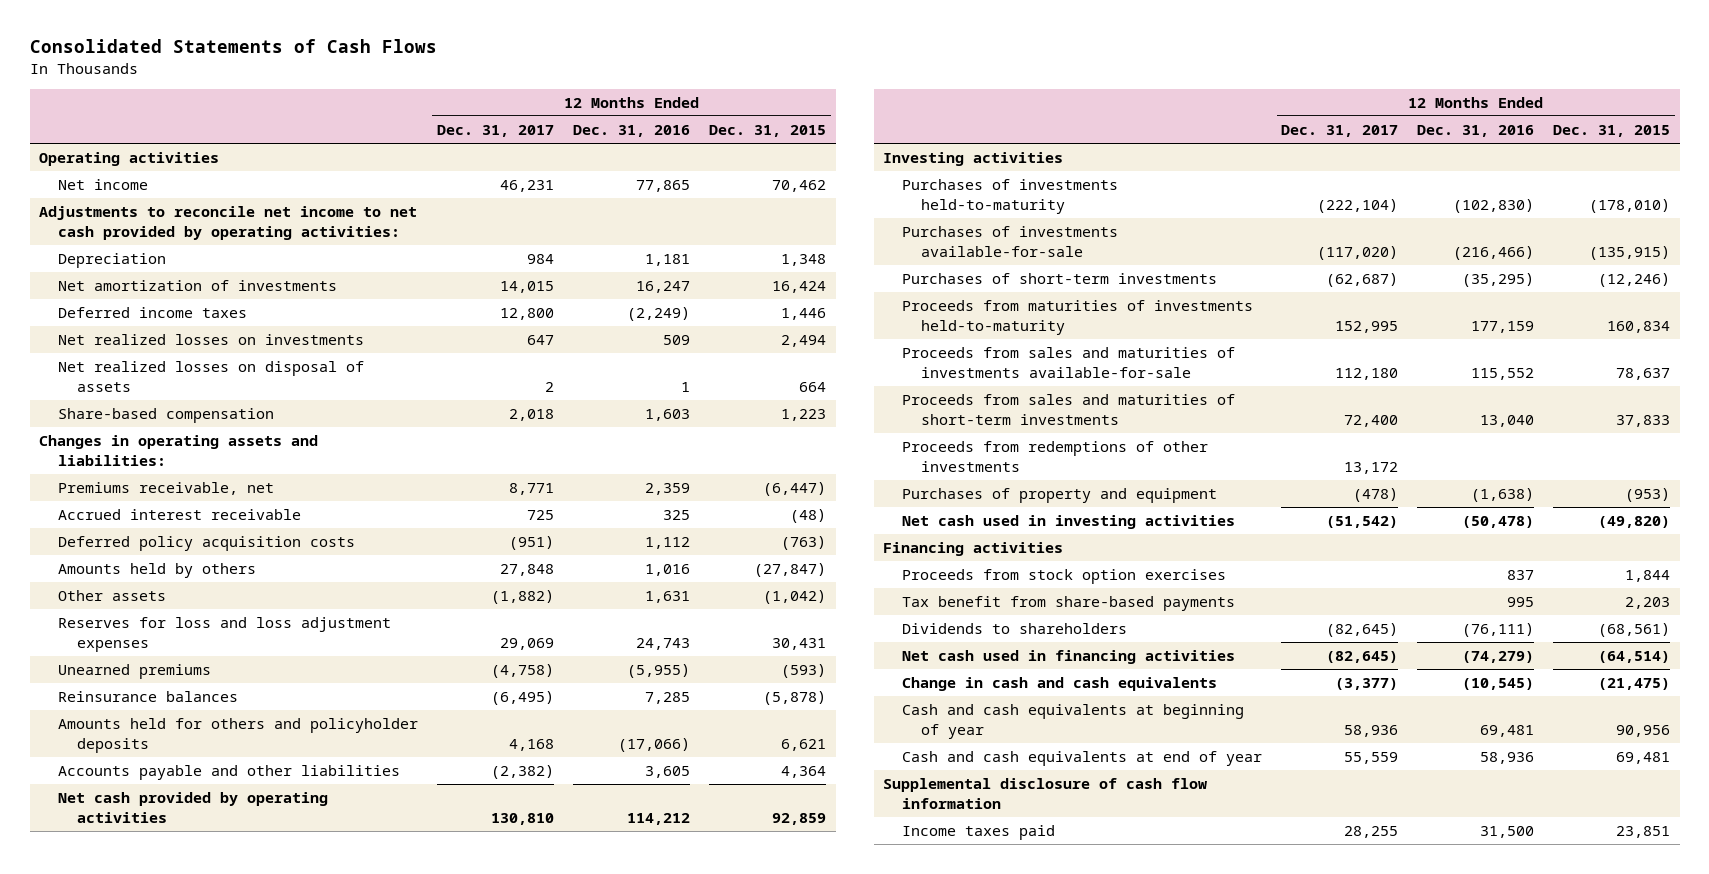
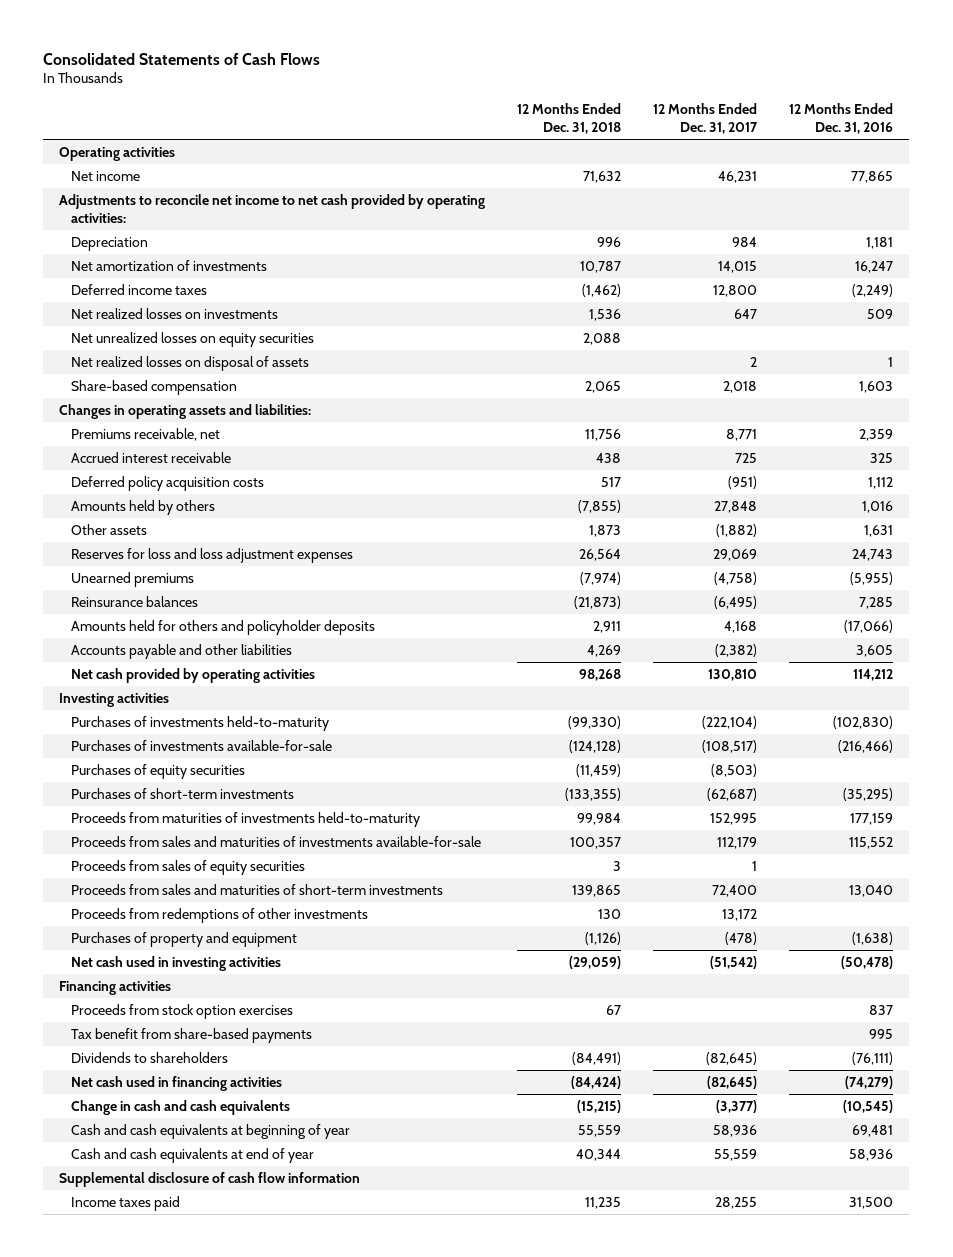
[709,125,827,138] Dec. 31, 2015 -> none
none -> [517,103,622,135] 12 Months Ended Dec. 31, 2018
none -> [71,331,315,347] Net unrealized losses on equity securities
[1317,245,1399,260] (117,020) -> [702,739,758,753] (108,517)
none -> [71,763,246,779] Purchases of equity securities
[1335,367,1399,380] 112,180 -> [717,836,758,849] 112,179
none -> [71,859,306,875] Proceeds from sales of equity securities

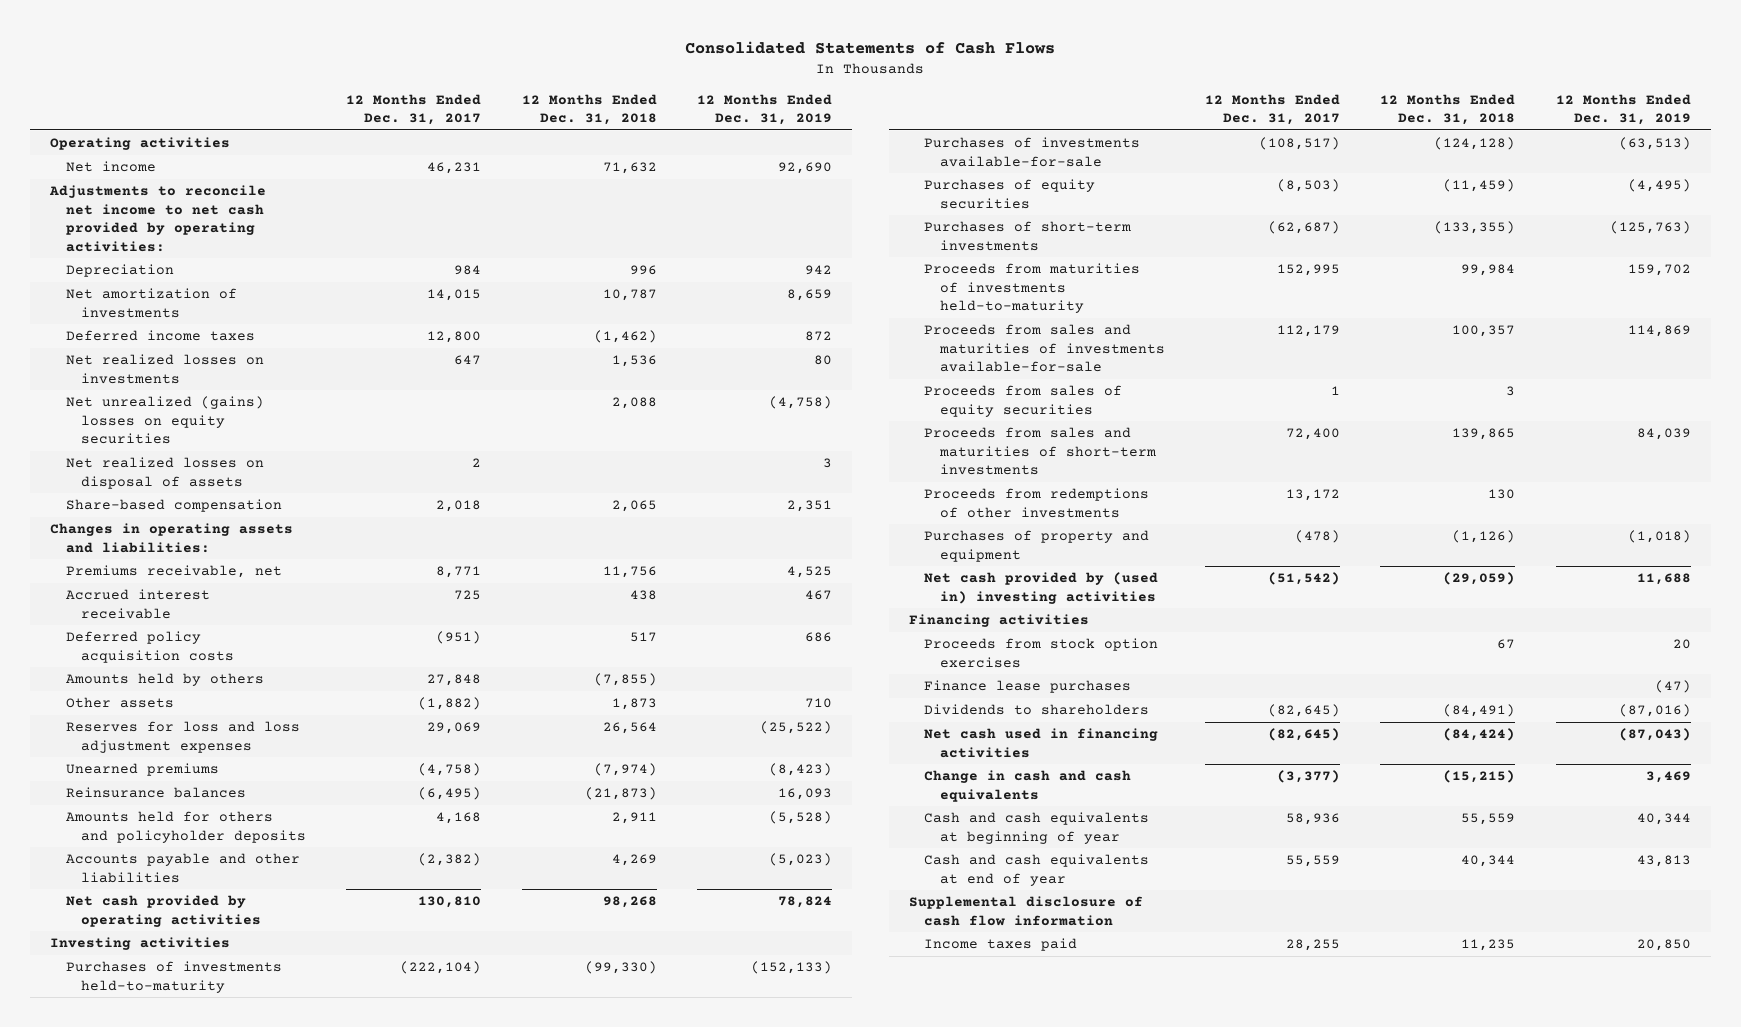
[789,103,894,135] 12 Months Ended Dec. 31, 2016 -> none
none -> [696,93,832,126] 12 Months Ended Dec. 31, 2019
[71,331,315,347] Net unrealized losses on equity securities -> [65,396,264,445] Net unrealized (gains) losses on equity securities
[71,955,282,971] Net cash used in investing activities -> [924,572,1159,604] Net cash provided by (used in) investing activities
[71,1027,313,1043] Tax benefit from share-based payments -> none
none -> [924,680,1132,694] Finance lease purchases

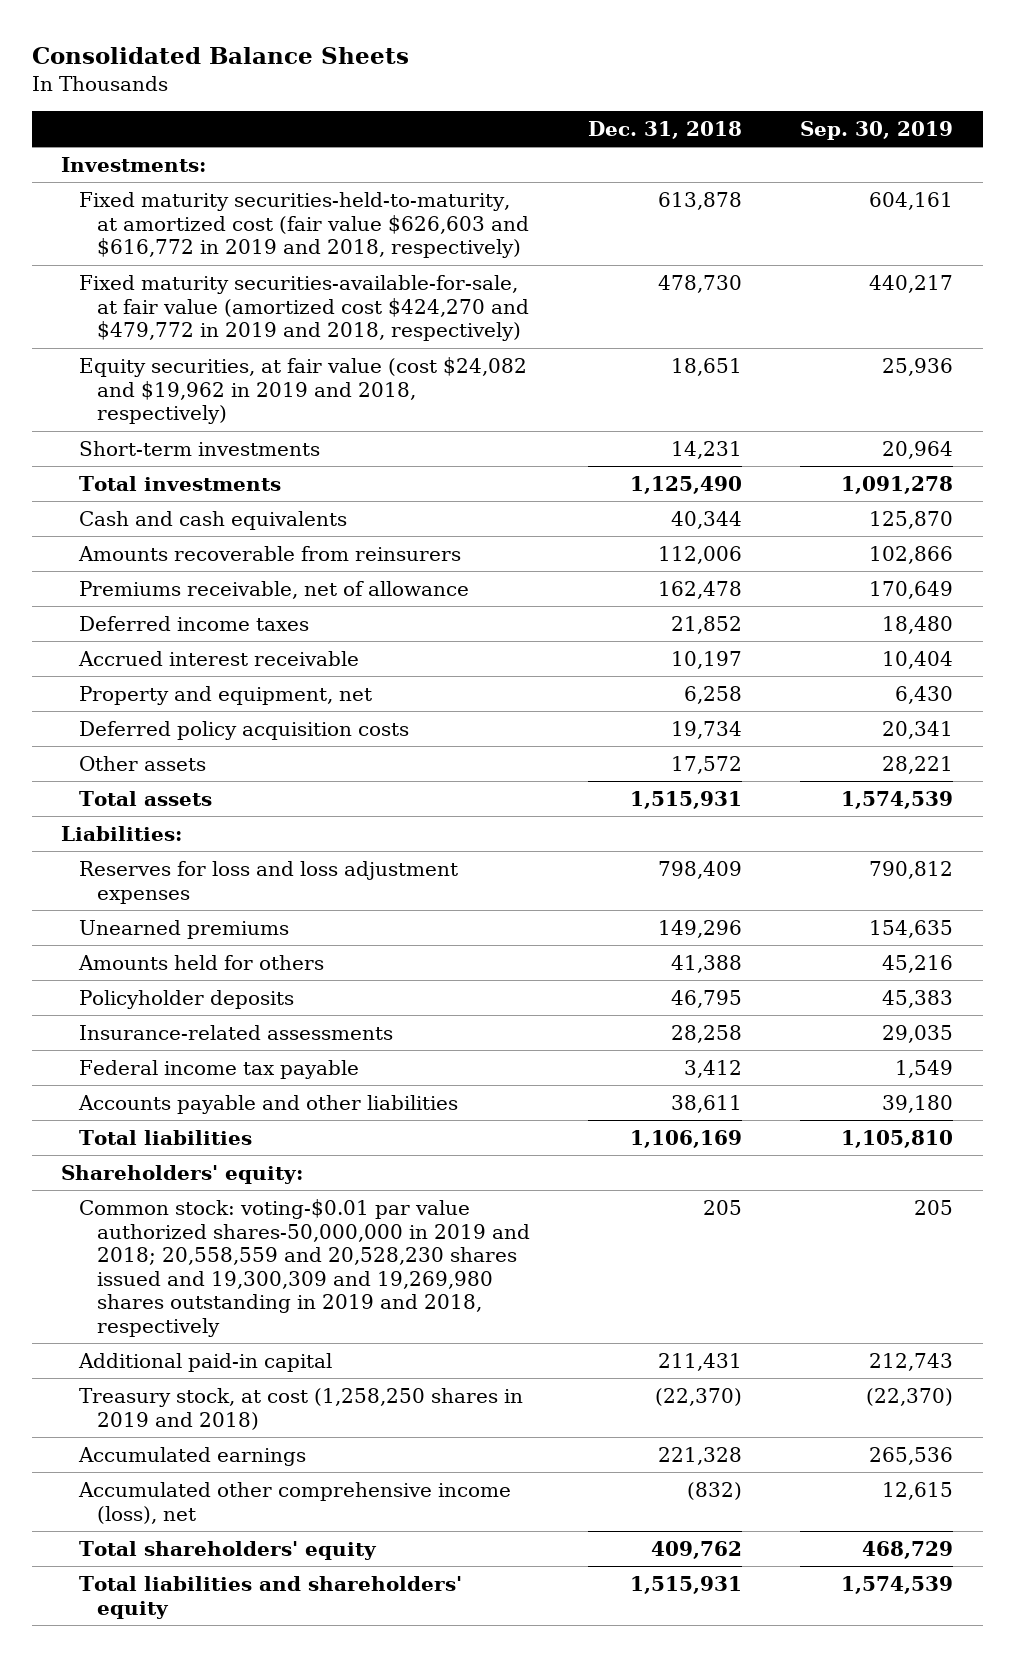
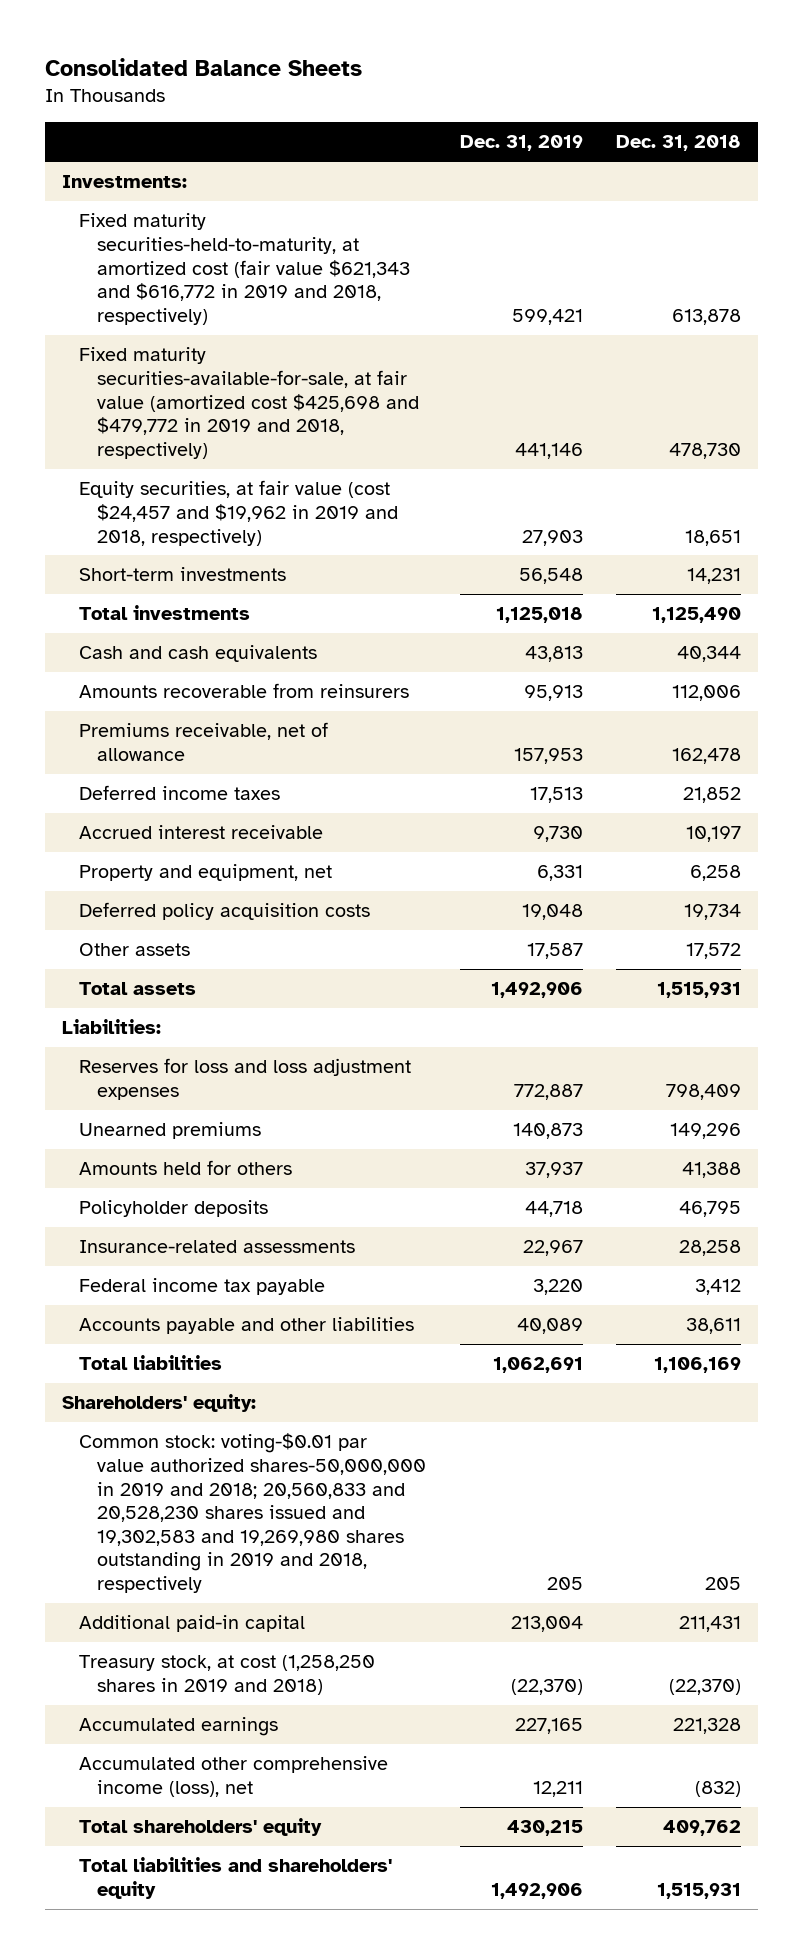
[800,121,954,141] Sep. 30, 2019 -> none
none -> [459,135,583,152] Dec. 31, 2019
[79,192,529,259] Fixed maturity securities-held-to-maturity, at amortized cost (fair value $626,603 and $616,772 in 2019 and 2018, respectively) -> [79,213,411,325] Fixed maturity securities-held-to-maturity, at amortized cost (fair value $621,343 and $616,772 in 2019 and 2018, respectively)
[79,275,529,342] Fixed maturity securities-available-for-sale, at fair value (amortized cost $424,270 and $479,772 in 2019 and 2018, respectively) -> [79,347,420,459] Fixed maturity securities-available-for-sale, at fair value (amortized cost $425,698 and $479,772 in 2019 and 2018, respectively)
[79,357,528,425] Equity securities, at fair value (cost $24,082 and $19,962 in 2019 and 2018, respectively) -> [79,480,399,546] Equity securities, at fair value (cost $24,457 and $19,962 in 2019 and 2018, respectively)
[79,1199,530,1338] Common stock: voting-$0.01 par value authorized shares-50,000,000 in 2019 and 2018; 20,558,559 and 20,528,230 shares issued and 19,300,309 and 19,269,980 shares outstanding in 2019 and 2018, respectively -> [79,1433,427,1594] Common stock: voting-$0.01 par value authorized shares-50,000,000 in 2019 and 2018; 20,560,833 and 20,528,230 shares issued and 19,302,583 and 19,269,980 shares outstanding in 2019 and 2018, respectively

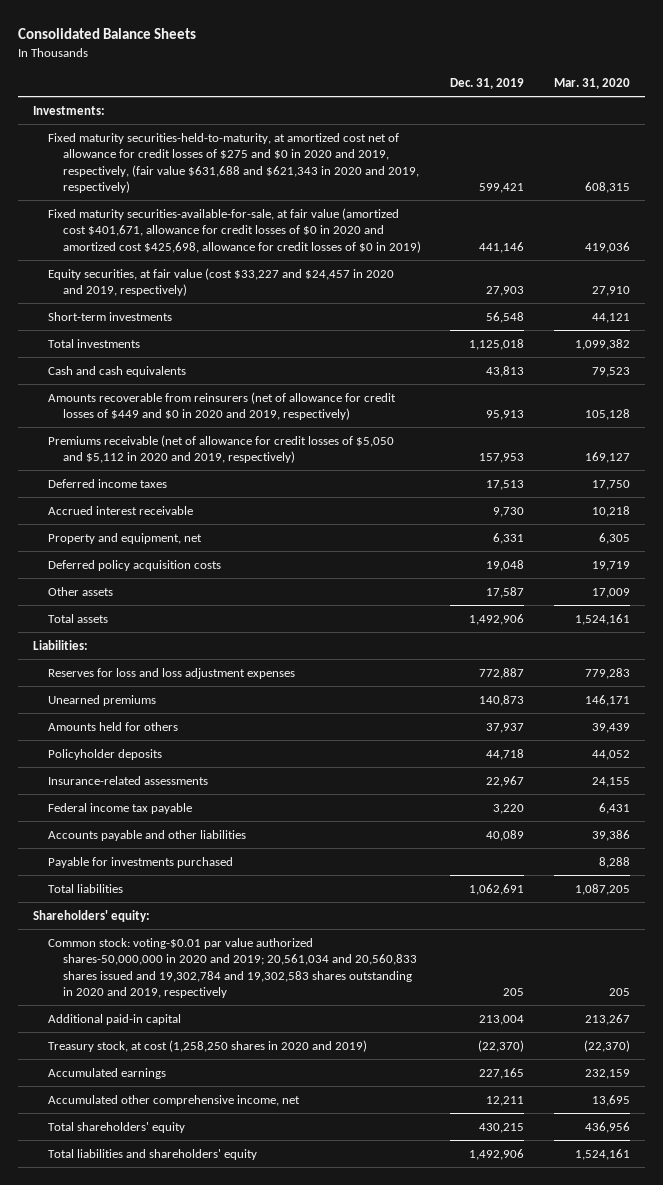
[616,135,742,152] Dec. 31, 2018 -> none
none -> [553,78,630,90] Mar. 31, 2020
[79,213,411,325] Fixed maturity securities-held-to-maturity, at amortized cost (fair value $621,343 and $616,772 in 2019 and 2018, respectively) -> [47,132,419,194] Fixed maturity securities-held-to-maturity, at amortized cost net of allowance for credit losses of $275 and $0 in 2020 and 2019, respectively, (fair value $631,688 and $621,343 in 2020 and 2019, respectively)
[79,347,420,459] Fixed maturity securities-available-for-sale, at fair value (amortized cost $425,698 and $479,772 in 2019 and 2018, respectively) -> [47,207,421,253] Fixed maturity securities-available-for-sale, at fair value (amortized cost $401,671, allowance for credit losses of $0 in 2020 and amortized cost $425,698, allowance for credit losses of $0 in 2019)
[79,480,399,546] Equity securities, at fair value (cost $24,457 and $19,962 in 2019 and 2018, respectively) -> [47,267,394,297] Equity securities, at fair value (cost $33,227 and $24,457 in 2020 and 2019, respectively)
[79,683,410,699] Amounts recoverable from reinsurers -> [47,391,396,421] Amounts recoverable from reinsurers (net of allowance for credit losses of $449 and $0 in 2020 and 2019, respectively)
[79,722,329,761] Premiums receivable, net of allowance -> [47,434,394,464] Premiums receivable (net of allowance for credit losses of $5,050 and $5,112 in 2020 and 2019, respectively)
none -> [47,856,233,868] Payable for investments purchased
[79,1433,427,1594] Common stock: voting-$0.01 par value authorized shares-50,000,000 in 2019 and 2018; 20,560,833 and 20,528,230 shares issued and 19,302,583 and 19,269,980 shares outstanding in 2019 and 2018, respectively -> [47,937,417,999] Common stock: voting-$0.01 par value authorized shares-50,000,000 in 2020 and 2019; 20,561,034 and 20,560,833 shares issued and 19,302,784 and 19,302,583 shares outstanding in 2020 and 2019, respectively
[79,1655,376,1695] Treasury stock, at cost (1,258,250 shares in 2019 and 2018) -> [47,1039,367,1052] Treasury stock, at cost (1,258,250 shares in 2020 and 2019)
[79,1756,389,1797] Accumulated other comprehensive income (loss), net -> [47,1094,300,1106] Accumulated other comprehensive income, net

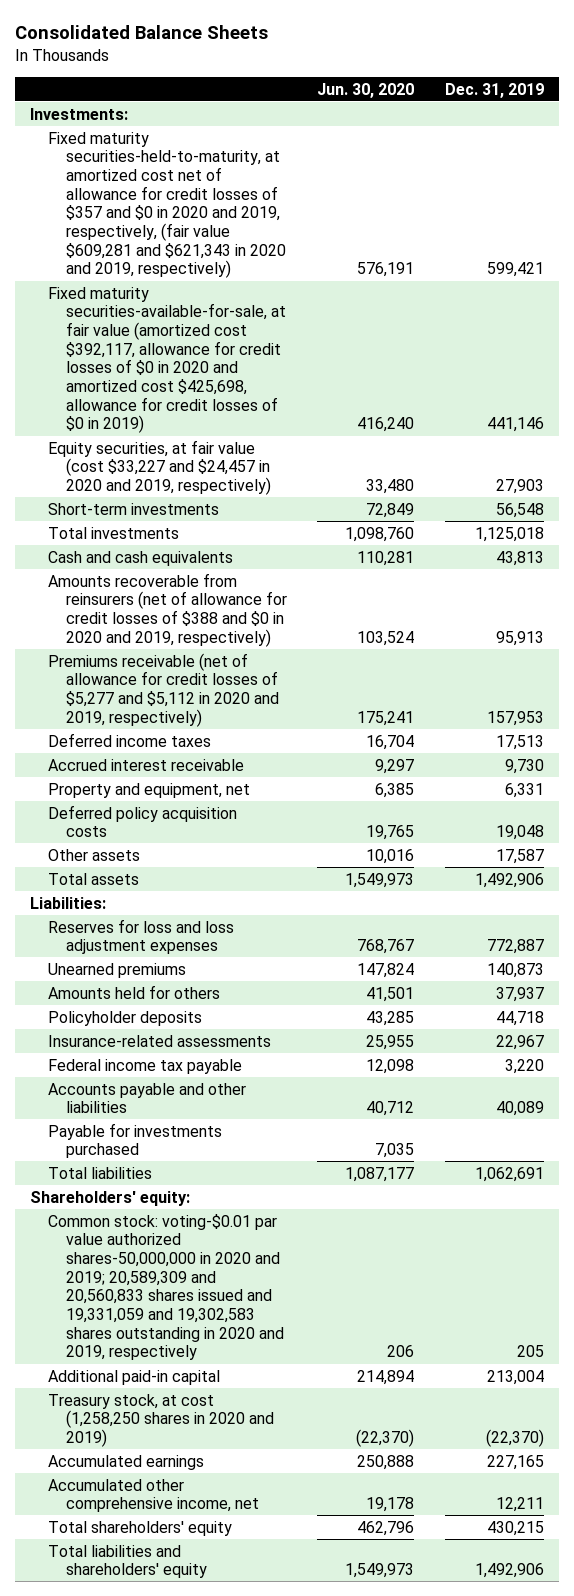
[553,78,630,90] Mar. 31, 2020 -> none
none -> [317,82,415,98] Jun. 30, 2020
[47,132,419,194] Fixed maturity securities-held-to-maturity, at amortized cost net of allowance for credit losses of $275 and $0 in 2020 and 2019, respectively, (fair value $631,688 and $621,343 in 2020 and 2019, respectively) -> [47,131,286,279] Fixed maturity securities-held-to-maturity, at amortized cost net of allowance for credit losses of $357 and $0 in 2020 and 2019, respectively, (fair value $609,281 and $621,343 in 2020 and 2019, respectively)
[47,207,421,253] Fixed maturity securities-available-for-sale, at fair value (amortized cost $401,671, allowance for credit losses of $0 in 2020 and amortized cost $425,698, allowance for credit losses of $0 in 2019) -> [47,286,286,434] Fixed maturity securities-available-for-sale, at fair value (amortized cost $392,117, allowance for credit losses of $0 in 2020 and amortized cost $425,698, allowance for credit losses of $0 in 2019)
[47,391,396,421] Amounts recoverable from reinsurers (net of allowance for credit losses of $449 and $0 in 2020 and 2019, respectively) -> [47,572,287,647] Amounts recoverable from reinsurers (net of allowance for credit losses of $388 and $0 in 2020 and 2019, respectively)
[47,434,394,464] Premiums receivable (net of allowance for credit losses of $5,050 and $5,112 in 2020 and 2019, respectively) -> [47,652,279,727] Premiums receivable (net of allowance for credit losses of $5,277 and $5,112 in 2020 and 2019, respectively)
[47,937,417,999] Common stock: voting-$0.01 par value authorized shares-50,000,000 in 2020 and 2019; 20,561,034 and 20,560,833 shares issued and 19,302,784 and 19,302,583 shares outstanding in 2020 and 2019, respectively -> [47,1213,284,1361] Common stock: voting-$0.01 par value authorized shares-50,000,000 in 2020 and 2019; 20,589,309 and 20,560,833 shares issued and 19,331,059 and 19,302,583 shares outstanding in 2020 and 2019, respectively

